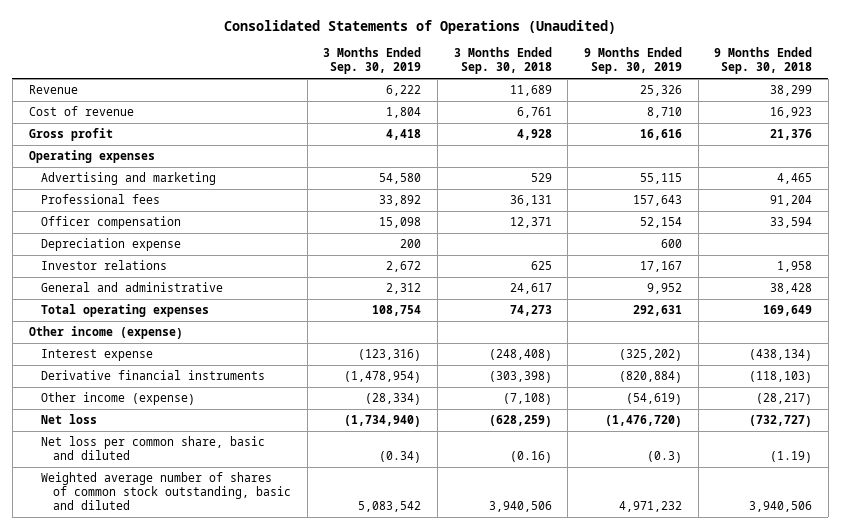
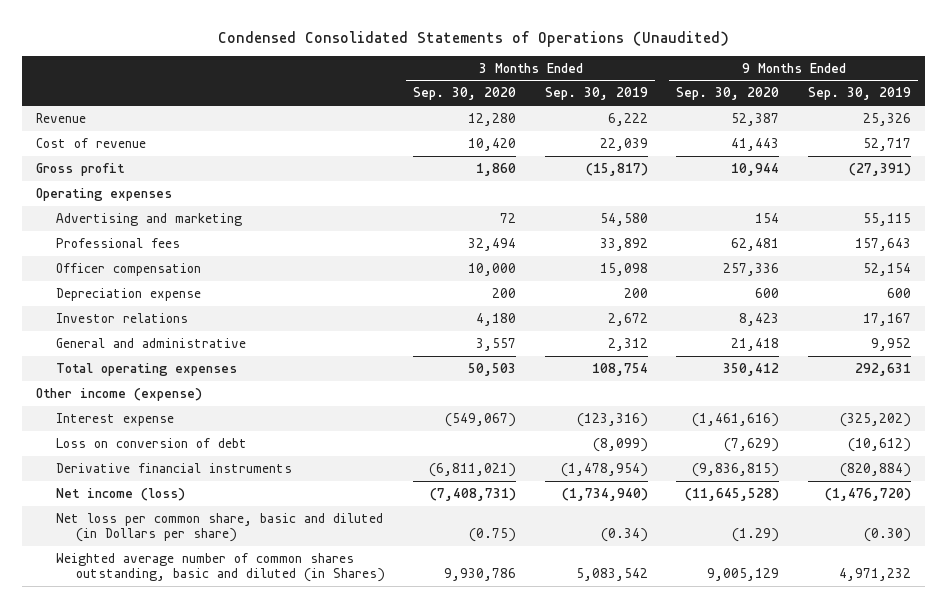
[224,19,617,34] Consolidated Statements of Operations (Unaudited) -> [217,30,729,47] Condensed Consolidated Statements of Operations (Unaudited)
[453,47,552,75] 3 Months Ended Sep. 30, 2018 -> none
[714,47,813,75] 9 Months Ended Sep. 30, 2018 -> none
none -> [413,87,517,101] Sep. 30, 2020
none -> [676,87,780,101] Sep. 30, 2020
[386,107,422,119] 1,804 -> [599,137,648,151] 22,039
[646,107,682,119] 8,710 -> [862,137,911,151] 52,717
[386,129,422,141] 4,418 -> [585,162,648,176] (15,817)
[639,129,682,141] 16,616 -> [848,162,911,176] (27,391)
none -> [55,437,247,448] Loss on conversion of debt
[40,392,195,406] Other income (expense) -> none
[40,414,97,425] Net loss -> [55,487,185,501] Net income (loss)
[40,436,265,461] Net loss per common share, basic and diluted -> [55,512,383,543] Net loss per common share, basic and diluted (in Dollars per share)
[646,451,682,464] (0.3) -> [863,528,911,543] (0.30)
[40,472,292,510] Weighted average number of shares of common stock outstanding, basic and diluted -> [55,552,385,583] Weighted average number of common shares outstanding, basic and diluted (in Shares)

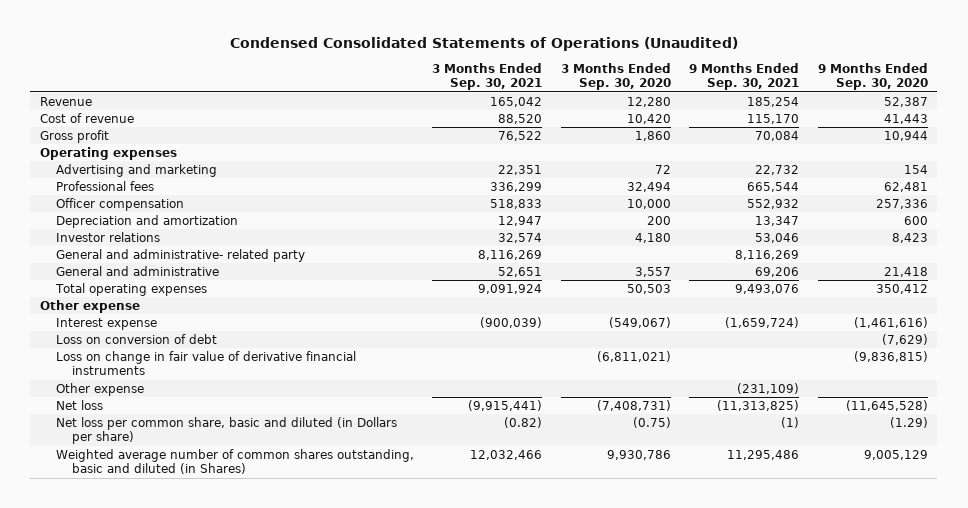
[544,87,648,101] Sep. 30, 2019 -> none
[807,87,911,101] Sep. 30, 2019 -> none
none -> [432,62,543,91] 3 Months Ended Sep. 30, 2021
none -> [689,62,800,91] 9 Months Ended Sep. 30, 2021
[55,287,201,301] Depreciation expense -> [55,214,238,228] Depreciation and amortization
none -> [55,248,305,262] General and administrative- related party
[36,387,203,401] Other income (expense) -> [39,299,140,313] Other expense
[55,462,292,473] Derivative financial instruments -> [55,350,356,376] Loss on change in fair value of derivative financial instruments
none -> [55,382,144,396] Other expense
[55,487,185,501] Net income (loss) -> [55,399,103,410] Net loss

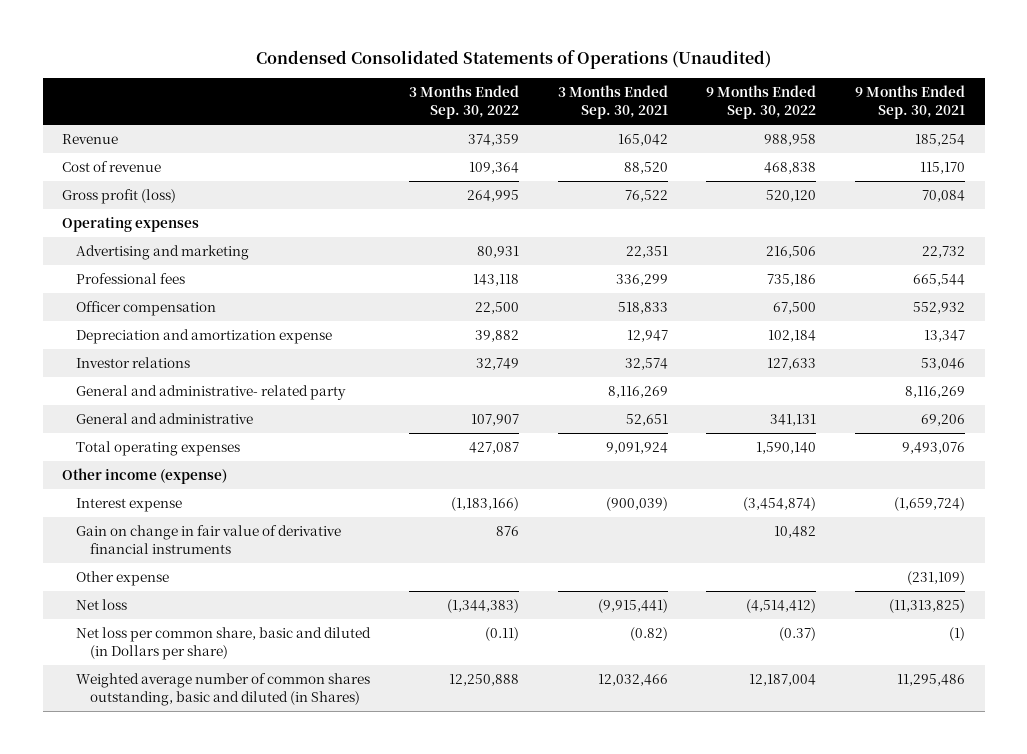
[560,62,671,91] 3 Months Ended Sep. 30, 2020 -> none
[817,62,928,91] 9 Months Ended Sep. 30, 2020 -> none
none -> [408,85,519,119] 3 Months Ended Sep. 30, 2022
none -> [706,85,817,119] 9 Months Ended Sep. 30, 2022
[39,129,109,143] Gross profit -> [62,189,177,205] Gross profit (loss)
[55,214,238,228] Depreciation and amortization -> [76,329,333,345] Depreciation and amortization expense
[39,299,140,313] Other expense -> [62,468,228,485] Other income (expense)
[55,333,217,344] Loss on conversion of debt -> none
[55,350,356,376] Loss on change in fair value of derivative financial instruments -> [76,525,342,554] Gain on change in fair value of derivative financial instruments

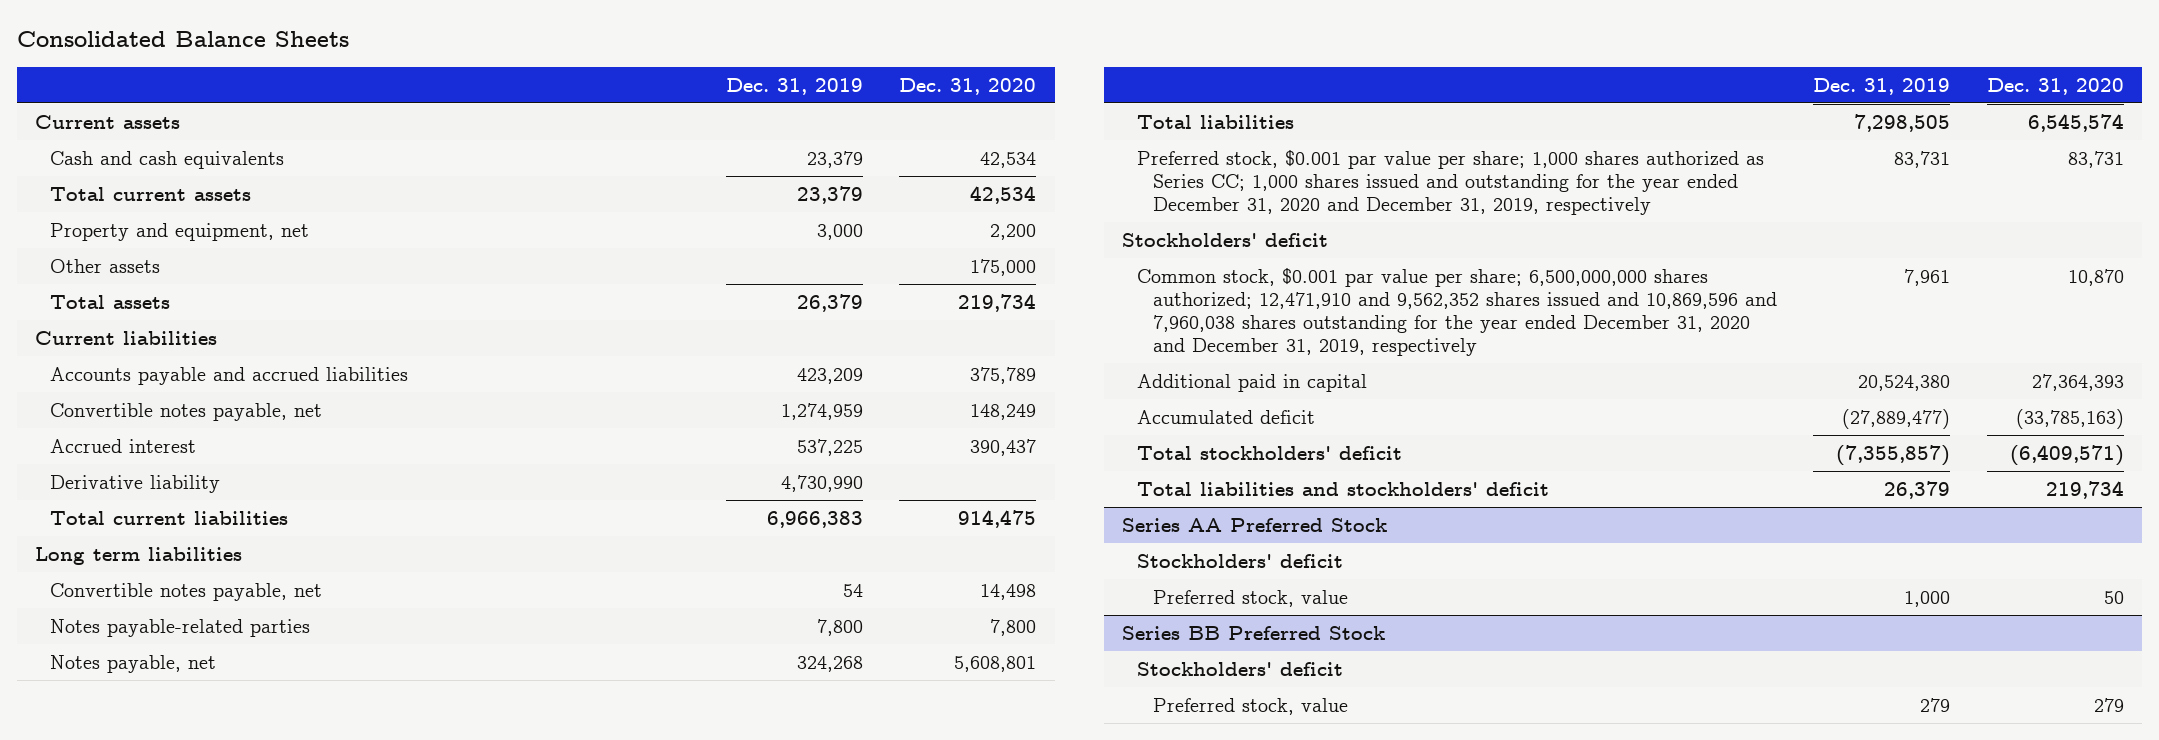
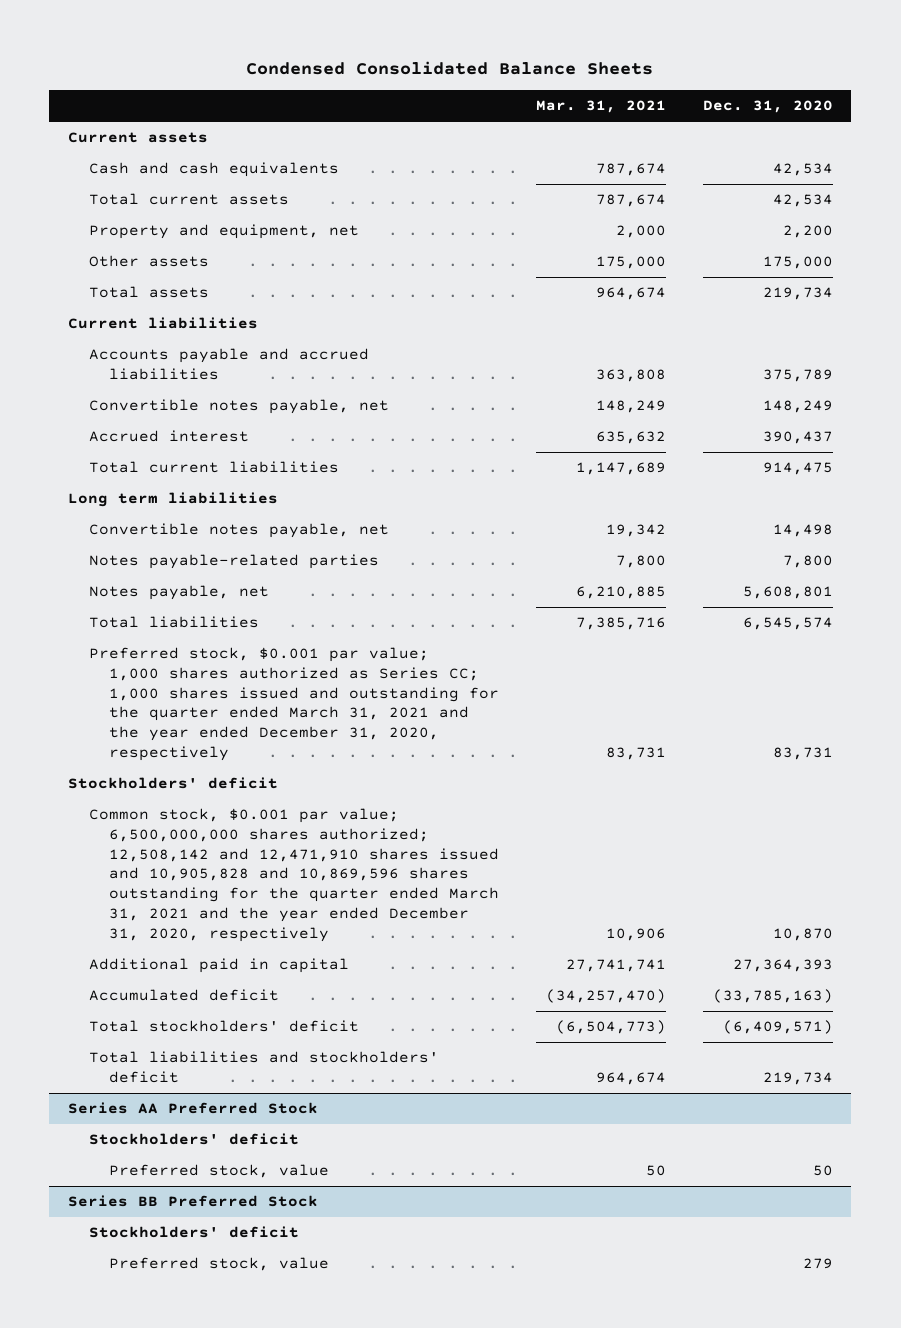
[16,31,349,48] Consolidated Balance Sheets -> [246,61,654,76] Condensed Consolidated Balance Sheets
[725,77,863,95] Dec. 31, 2019 -> none
none -> [536,100,667,114] Mar. 31, 2021
[50,474,221,493] Derivative liability -> none
[1137,149,1765,215] Preferred stock, $0.001 par value per share; 1,000 shares authorized as Series CC; 1,000 shares issued and outstanding for the year ended December 31, 2020 and December 31, 2019, respectively -> [88,647,500,761] Preferred stock, $0.001 par value; 1,000 shares authorized as Series CC; 1,000 shares issued and outstanding for the quarter ended March 31, 2021 and the year ended December 31, 2020, respectively
[1137,267,1777,356] Common stock, $0.001 par value per share; 6,500,000,000 shares authorized; 12,471,910 and 9,562,352 shares issued and 10,869,596 and 7,960,038 shares outstanding for the year ended December 31, 2020 and December 31, 2019, respectively -> [88,808,500,942] Common stock, $0.001 par value; 6,500,000,000 shares authorized; 12,508,142 and 12,471,910 shares issued and 10,905,828 and 10,869,596 shares outstanding for the quarter ended March 31, 2021 and the year ended December 31, 2020, respectively

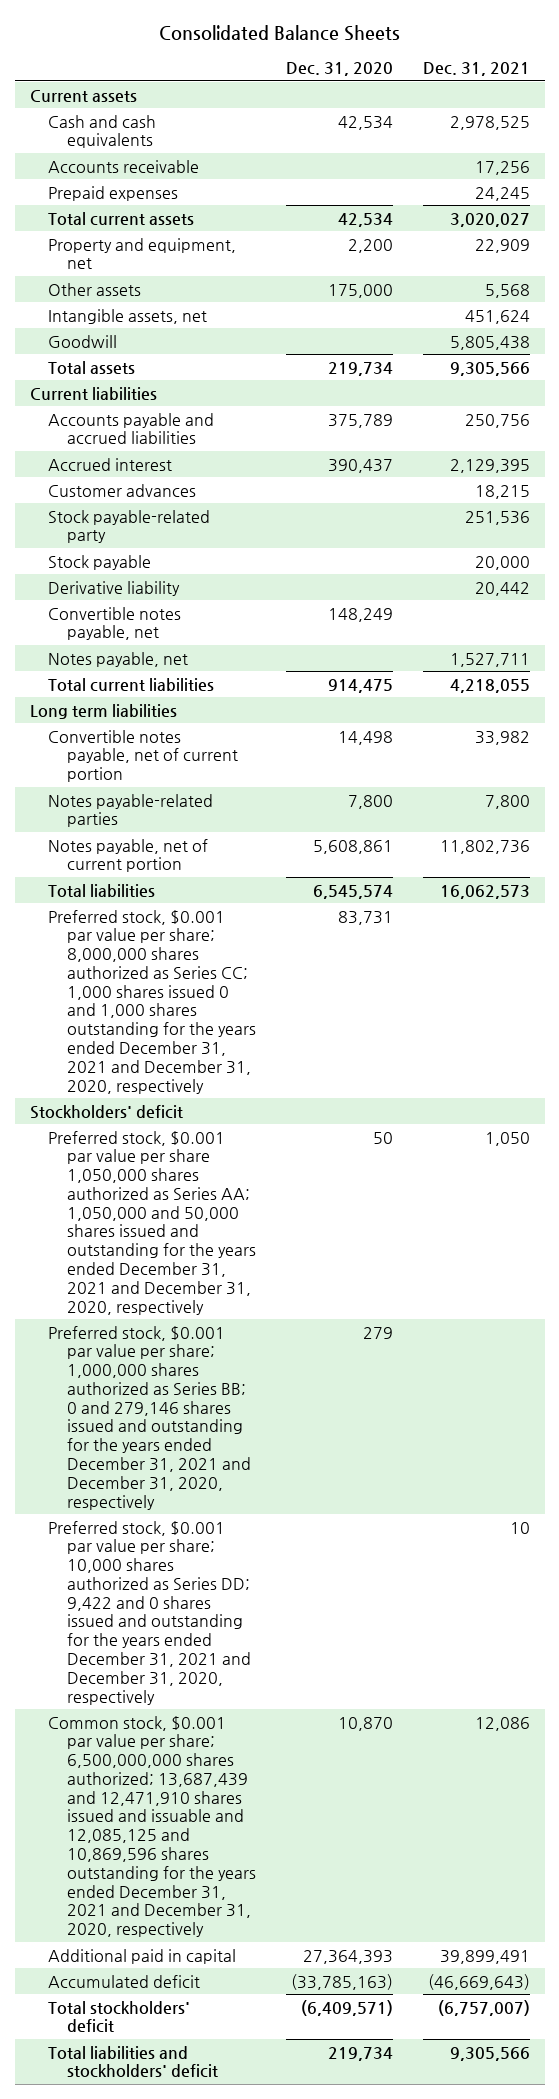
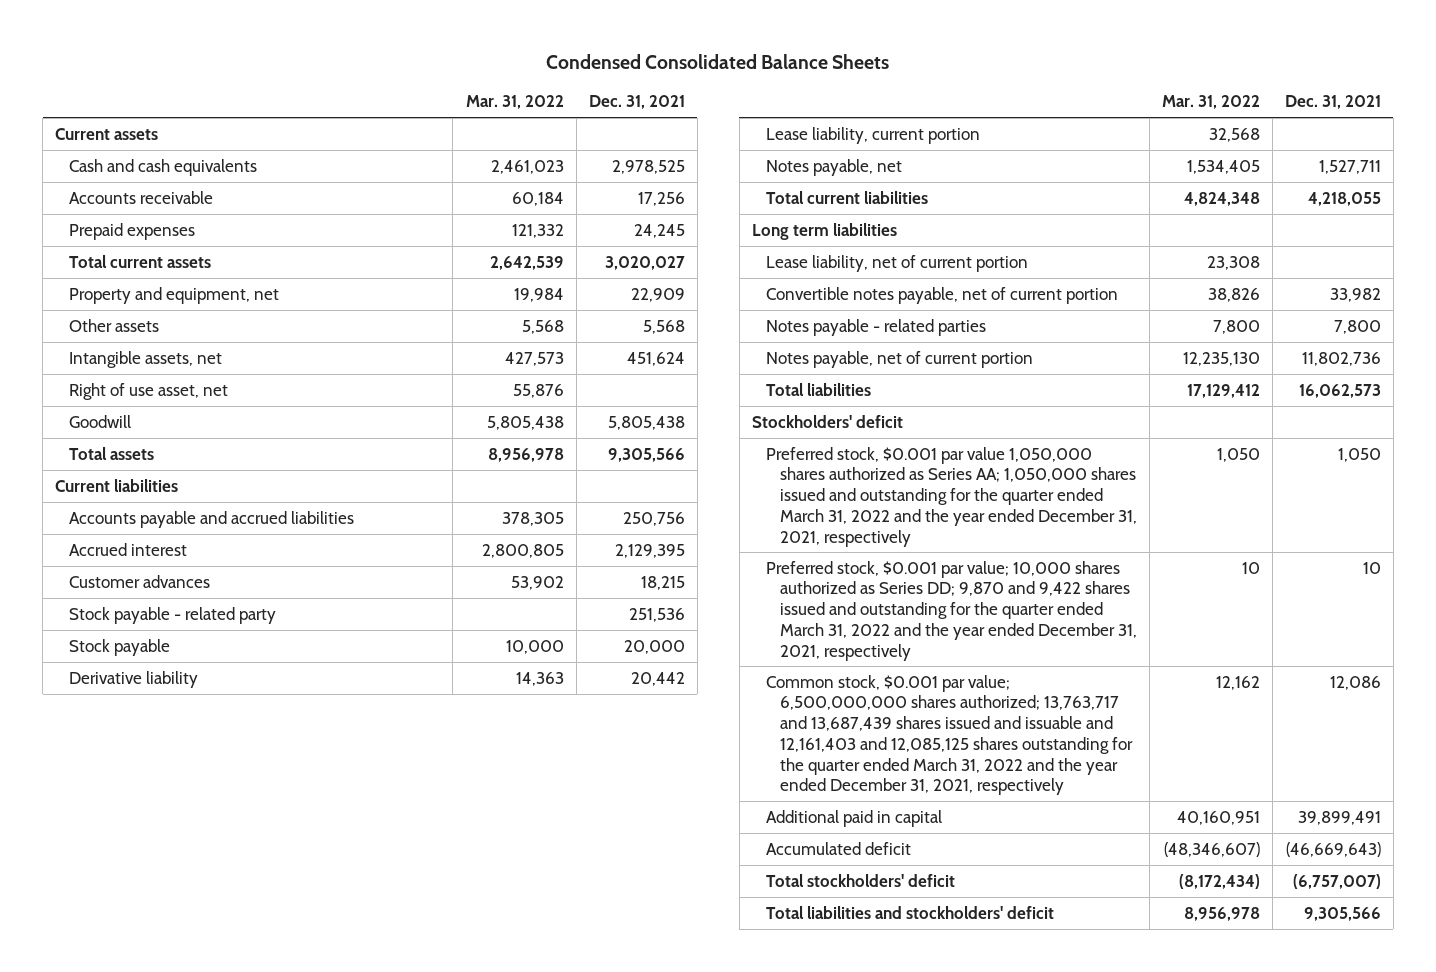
[158,24,400,41] Consolidated Balance Sheets -> [546,53,890,69] Condensed Consolidated Balance Sheets
[285,62,393,77] Dec. 31, 2020 -> none
none -> [465,95,564,110] Mar. 31, 2022
none -> [69,382,229,400] Right of use asset, net
[48,509,211,544] Stock payable-related party -> [69,606,277,624] Stock payable - related party
[48,606,182,641] Convertible notes payable, net -> none
none -> [765,126,980,144] Lease liability, current portion
none -> [765,254,1028,272] Lease liability, net of current portion
[48,793,214,828] Notes payable-related parties -> [765,318,986,336] Notes payable - related parties
[48,909,256,1094] Preferred stock, $0.001 par value per share; 8,000,000 shares authorized as Series CC; 1,000 shares issued 0 and 1,000 shares outstanding for the years ended December 31, 2021 and December 31, 2020, respectively -> none
[48,1325,251,1510] Preferred stock, $0.001 par value per share; 1,000,000 shares authorized as Series BB; 0 and 279,146 shares issued and outstanding for the years ended December 31, 2021 and December 31, 2020, respectively -> none
[48,1130,256,1315] Preferred stock, $0.001 par value per share 1,050,000 shares authorized as Series AA; 1,050,000 and 50,000 shares issued and outstanding for the years ended December 31, 2021 and December 31, 2020, respectively -> [765,446,1137,547] Preferred stock, $0.001 par value 1,050,000 shares authorized as Series AA; 1,050,000 shares issued and outstanding for the quarter ended March 31, 2022 and the year ended December 31, 2021, respectively
[48,1520,251,1705] Preferred stock, $0.001 par value per share; 10,000 shares authorized as Series DD; 9,422 and 0 shares issued and outstanding for the years ended December 31, 2021 and December 31, 2020, respectively -> [765,560,1137,661] Preferred stock, $0.001 par value; 10,000 shares authorized as Series DD; 9,870 and 9,422 shares issued and outstanding for the quarter ended March 31, 2022 and the year ended December 31, 2021, respectively
[48,1715,256,1938] Common stock, $0.001 par value per share; 6,500,000,000 shares authorized; 13,687,439 and 12,471,910 shares issued and issuable and 12,085,125 and 10,869,596 shares outstanding for the years ended December 31, 2021 and December 31, 2020, respectively -> [765,674,1133,796] Common stock, $0.001 par value; 6,500,000,000 shares authorized; 13,763,717 and 13,687,439 shares issued and issuable and 12,161,403 and 12,085,125 shares outstanding for the quarter ended March 31, 2022 and the year ended December 31, 2021, respectively

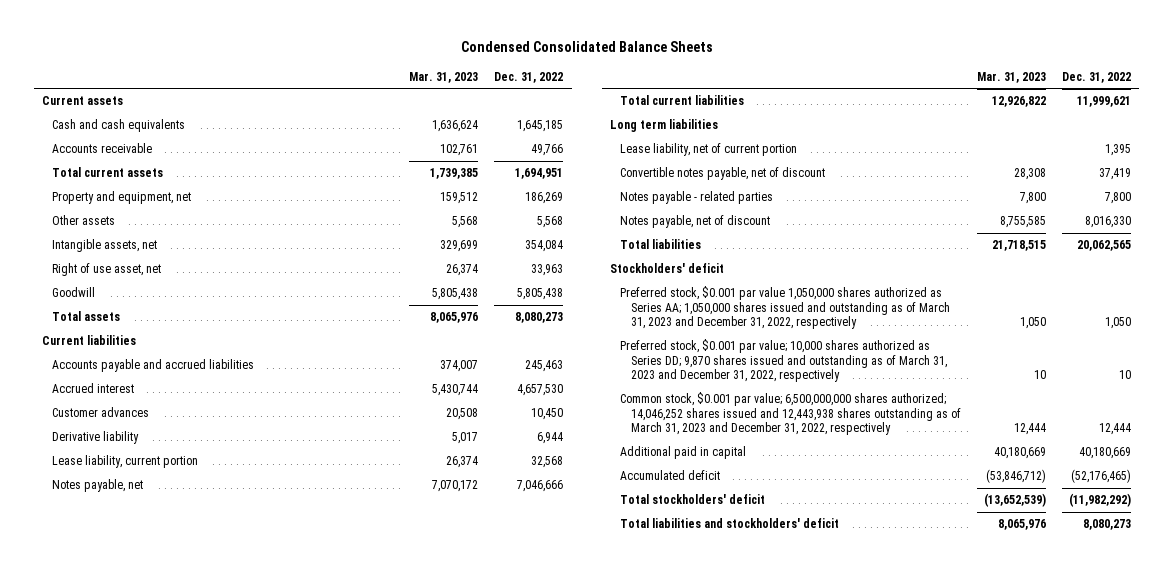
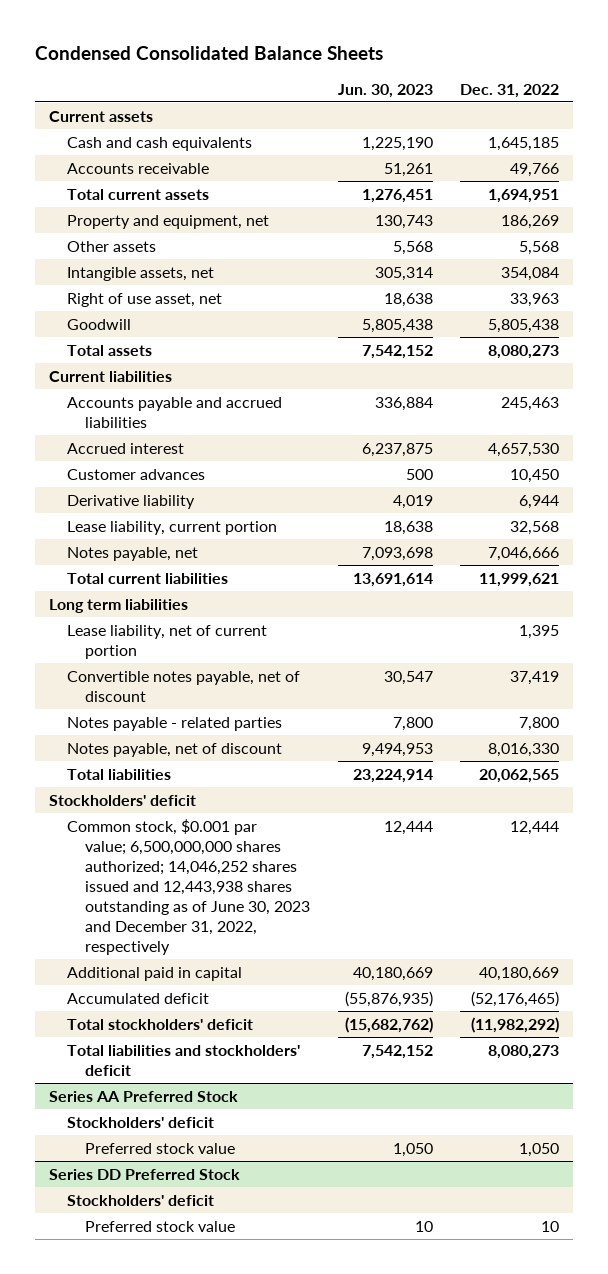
[409,71,479,83] Mar. 31, 2023 -> none
none -> [337,83,433,98] Jun. 30, 2023
[620,286,950,330] Preferred stock, $0.001 par value 1,050,000 shares authorized as Series AA; 1,050,000 shares issued and outstanding as of March 31, 2023 and December 31, 2022, respectively -> none
[620,339,947,383] Preferred stock, $0.001 par value; 10,000 shares authorized as Series DD; 9,870 shares issued and outstanding as of March 31, 2023 and December 31, 2022, respectively -> none
[620,392,961,436] Common stock, $0.001 par value; 6,500,000,000 shares authorized; 14,046,252 shares issued and 12,443,938 shares outstanding as of March 31, 2023 and December 31, 2022, respectively -> [67,818,311,956] Common stock, $0.001 par value; 6,500,000,000 shares authorized; 14,046,252 shares issued and 12,443,938 shares outstanding as of June 30, 2023 and December 31, 2022, respectively
none -> [49,1090,239,1102] Series AA Preferred Stock
none -> [67,1116,215,1128] Stockholders' deficit
none -> [85,1142,236,1154] Preferred stock value
none -> [49,1168,241,1180] Series DD Preferred Stock
none -> [67,1194,215,1206] Stockholders' deficit
none -> [85,1220,236,1232] Preferred stock value

